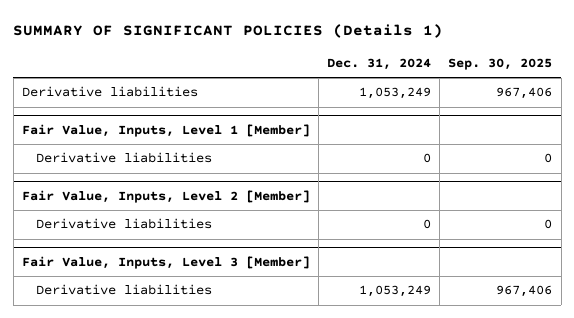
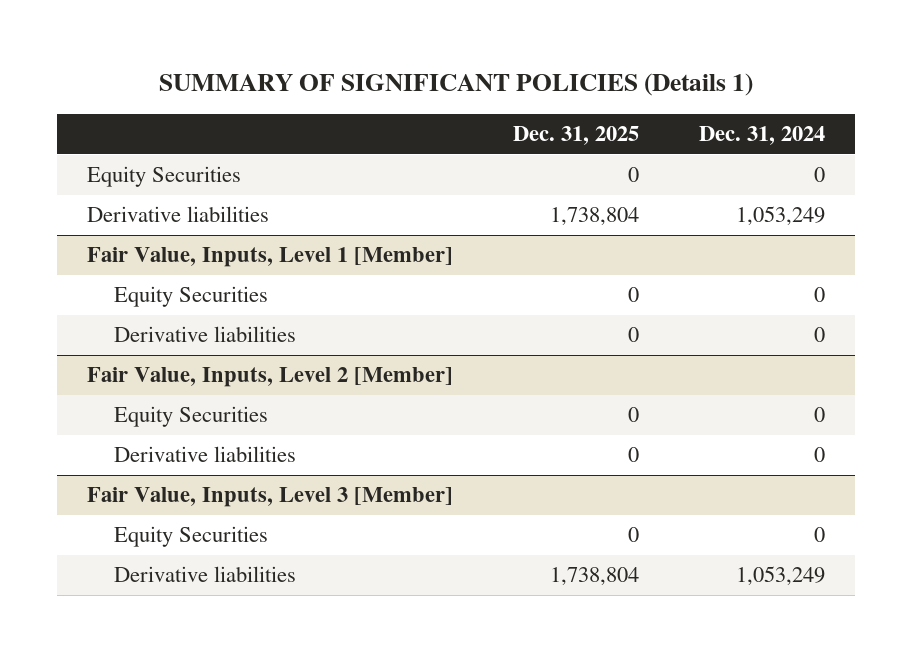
[448,58,553,71] Sep. 30, 2025 -> none
none -> [512,125,639,145] Dec. 31, 2025
none -> [86,166,241,188] Equity Securities
none -> [114,286,269,308] Equity Securities
none -> [114,406,269,428] Equity Securities
none -> [114,526,269,548] Equity Securities

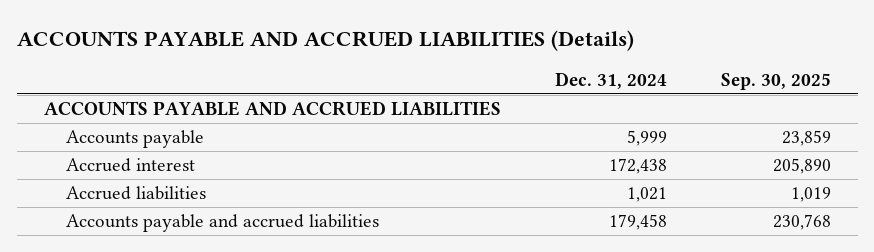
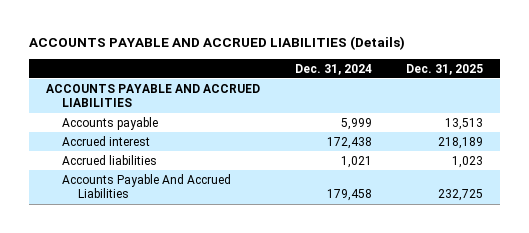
[720,72,831,90] Sep. 30, 2025 -> none
none -> [406,63,484,75] Dec. 31, 2025
[65,214,379,233] Accounts payable and accrued liabilities -> [62,173,232,199] Accounts Payable And Accrued Liabilities

